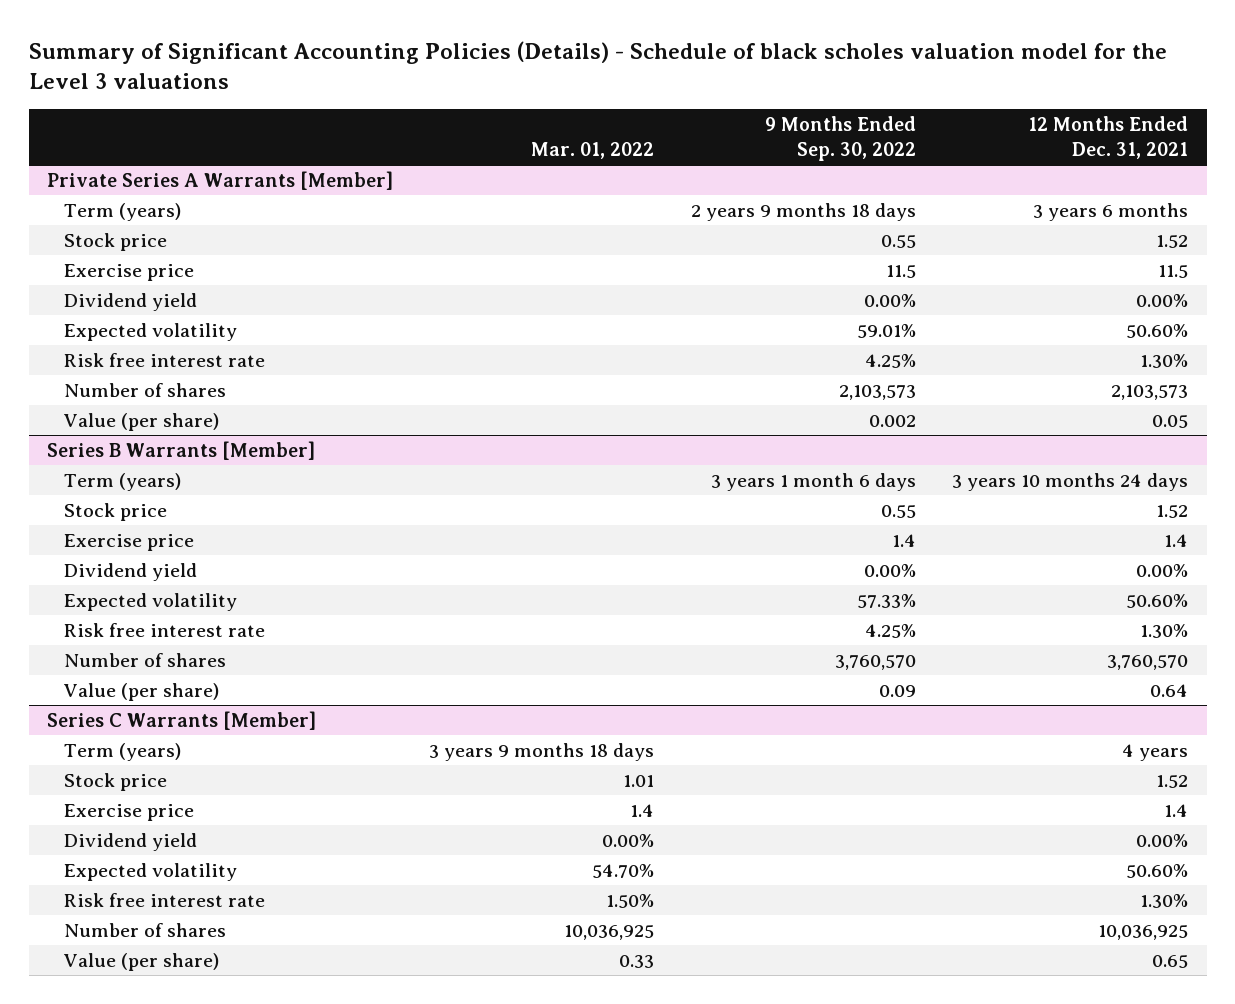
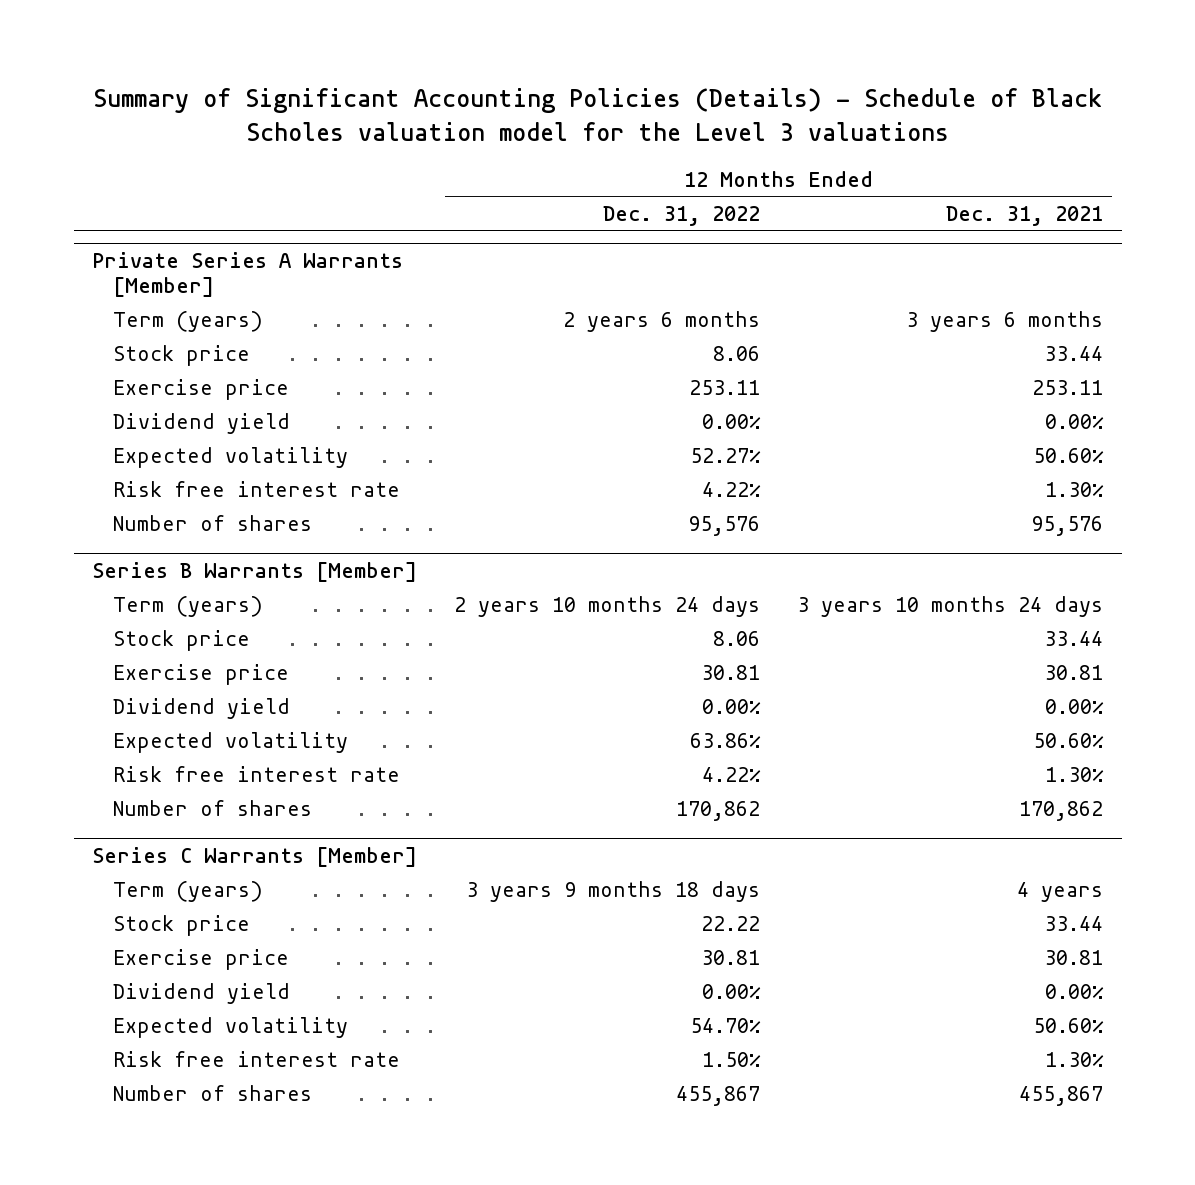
[28,41,1167,90] Summary of Significant Accounting Policies (Details) - Schedule of black scholes valuation model for the Level 3 valuations -> [92,88,1102,141] Summary of Significant Accounting Policies (Details) - Schedule of Black Scholes valuation model for the Level 3 valuations
[531,141,655,159] Mar. 01, 2022 -> none
[764,115,916,161] 9 Months Ended Sep. 30, 2022 -> none
none -> [603,205,761,226] Dec. 31, 2022
[1156,234,1189,248] 1.52 -> [1044,346,1104,362] 33.44
[1158,264,1189,278] 11.5 -> [1032,380,1104,396] 253.11
[63,412,220,431] Value (per share) -> none
[1111,384,1189,400] 2,103,573 -> [1031,516,1104,537] 95,576
[1156,504,1189,518] 1.52 -> [1044,631,1104,647] 33.44
[1164,533,1189,547] 1.4 -> [1044,665,1104,681] 30.81
[63,682,220,701] Value (per share) -> none
[1107,654,1189,670] 3,760,570 -> [1019,801,1104,822] 170,862
[1156,774,1189,788] 1.52 -> [1044,916,1104,932] 33.44
[1164,803,1189,817] 1.4 -> [1044,950,1104,966] 30.81
[63,952,220,971] Value (per share) -> none
[1098,924,1189,940] 10,036,925 -> [1019,1086,1104,1107] 455,867

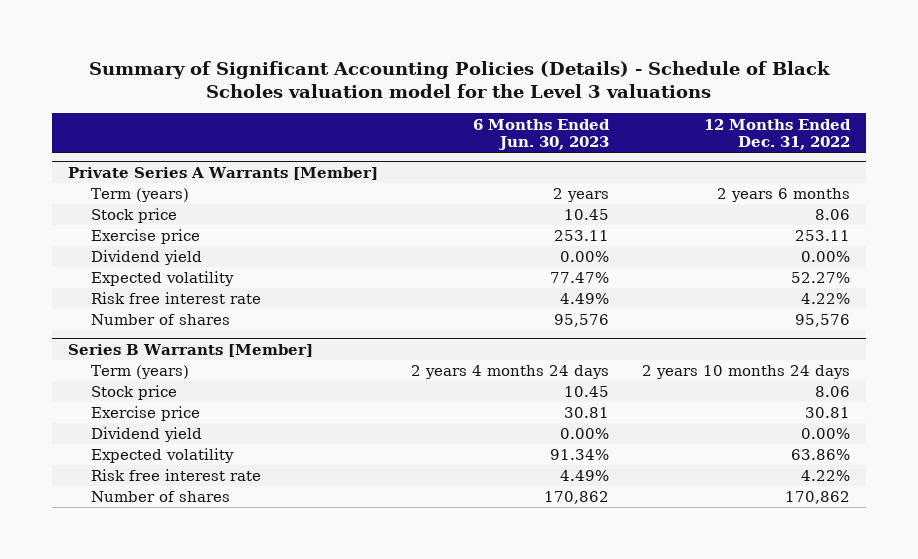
[946,205,1104,226] Dec. 31, 2021 -> none
none -> [472,118,610,151] 6 Months Ended Jun. 30, 2023
[92,847,418,868] Series C Warrants [Member] -> none
[113,881,264,903] Term (years) -> none
[113,915,251,937] Stock price -> none
[113,949,290,971] Exercise price -> none
[113,983,291,1005] Dividend yield -> none
[113,1017,349,1039] Expected volatility -> none
[113,1051,401,1068] Risk free interest rate -> none
[113,1085,313,1102] Number of shares -> none

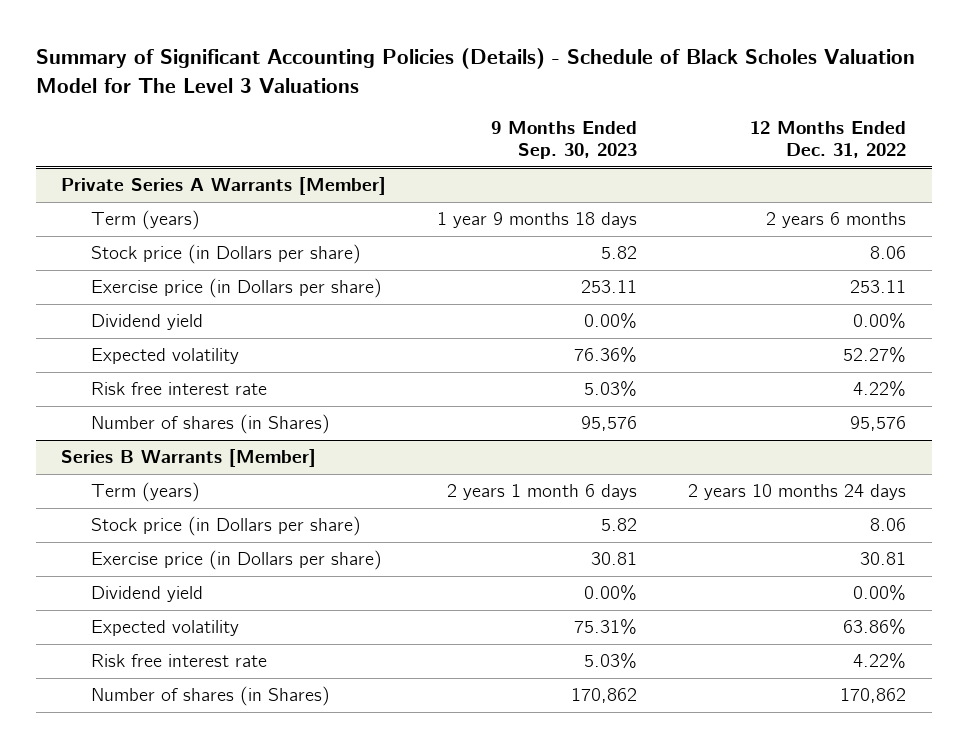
[88,61,830,99] Summary of Significant Accounting Policies (Details) - Schedule of Black Scholes valuation model for the Level 3 valuations -> [35,48,915,93] Summary of Significant Accounting Policies (Details) - Schedule of Black Scholes Valuation Model for The Level 3 Valuations
[472,118,610,151] 6 Months Ended Jun. 30, 2023 -> none
none -> [491,121,638,160] 9 Months Ended Sep. 30, 2023
[91,208,178,224] Stock price -> [90,244,361,265] Stock price (in Dollars per share)
[91,229,201,245] Exercise price -> [90,278,382,299] Exercise price (in Dollars per share)
[91,314,231,326] Number of shares -> [90,414,330,435] Number of shares (in Shares)
[91,385,178,401] Stock price -> [90,516,361,537] Stock price (in Dollars per share)
[91,406,201,422] Exercise price -> [90,550,382,571] Exercise price (in Dollars per share)
[91,491,231,503] Number of shares -> [90,686,330,707] Number of shares (in Shares)

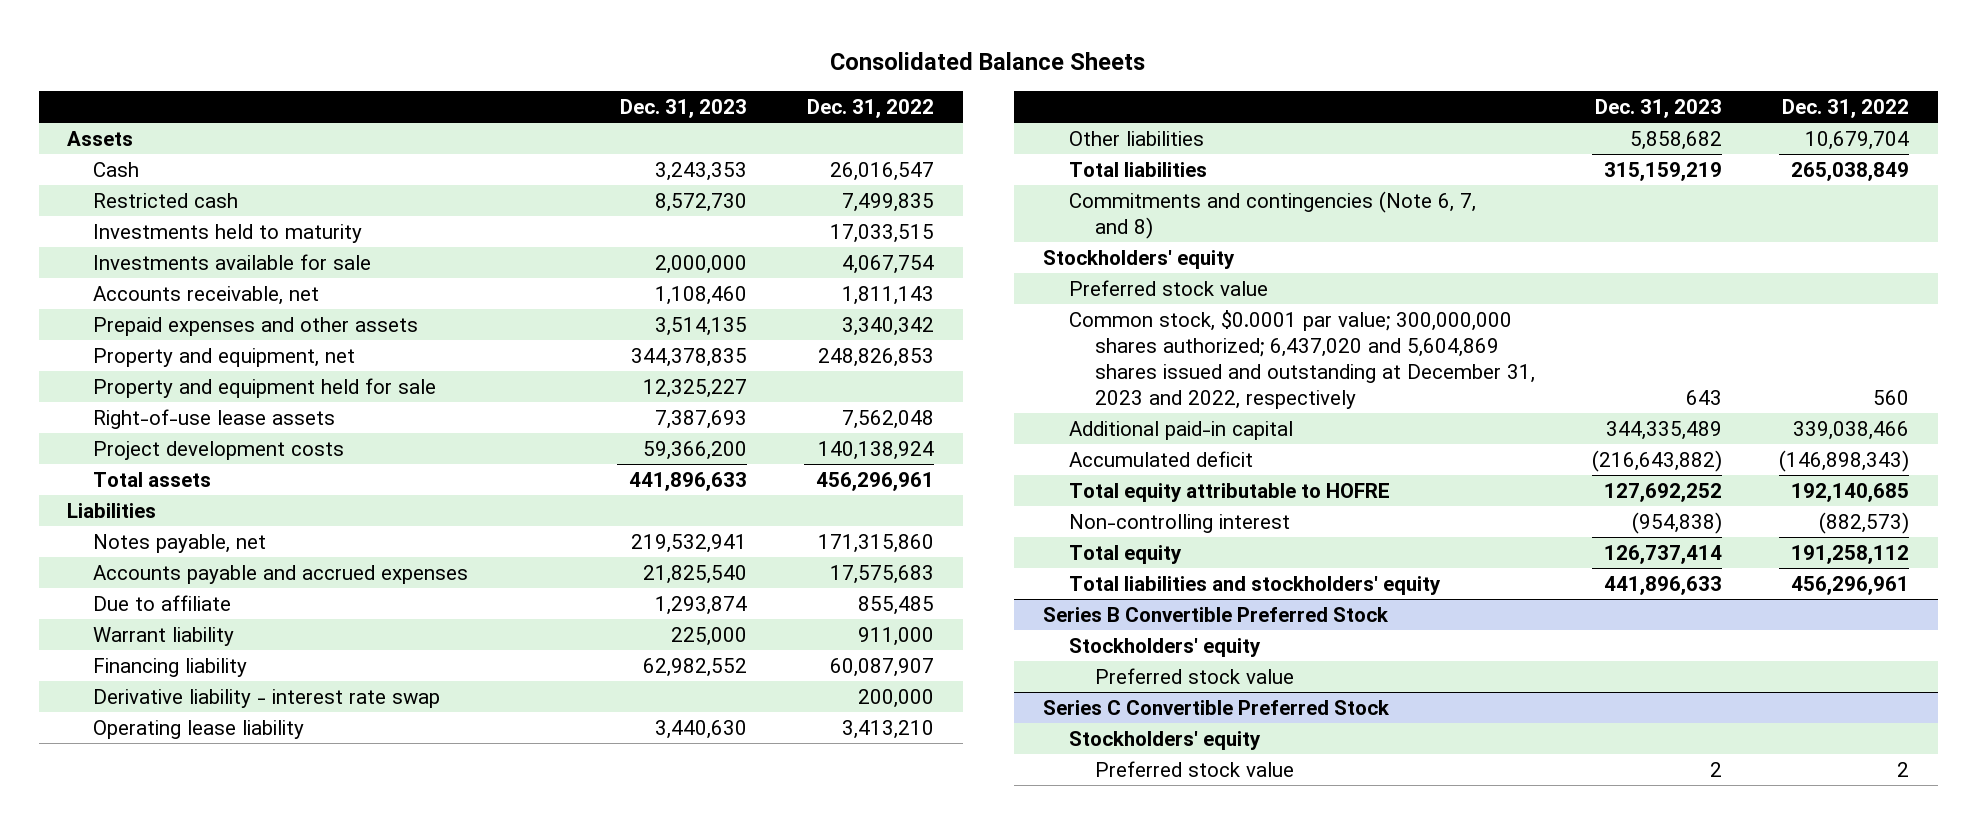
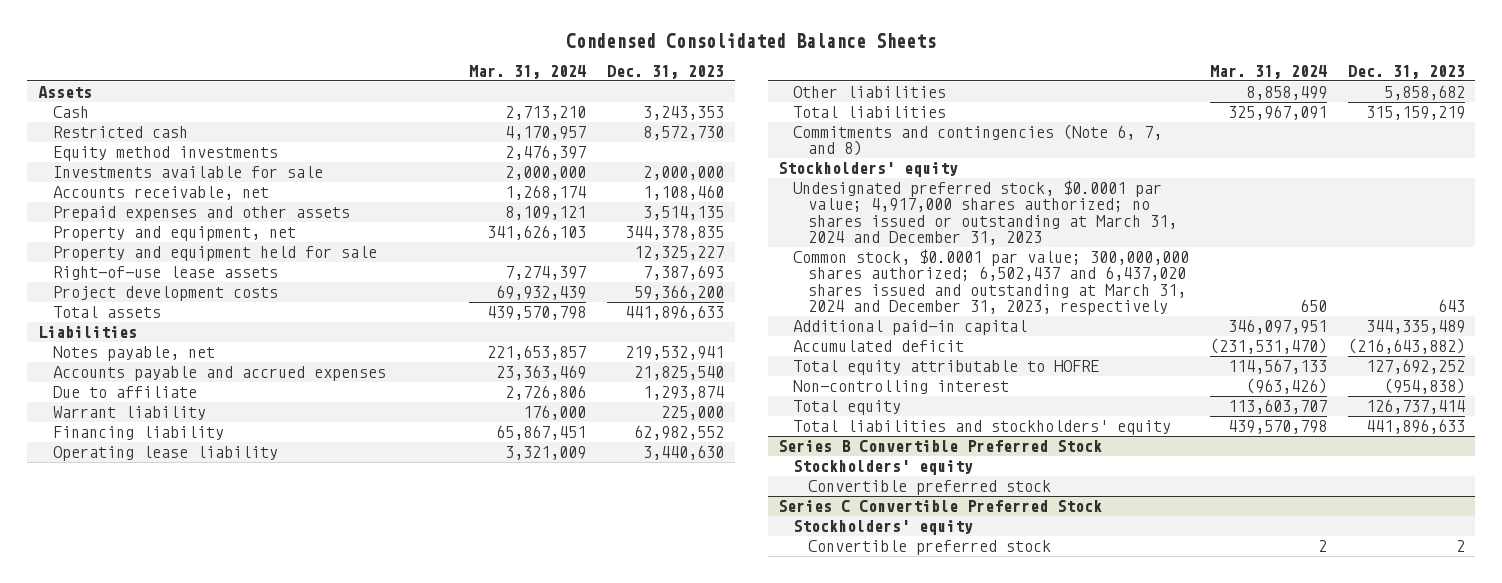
[830,52,1146,71] Consolidated Balance Sheets -> [566,32,937,48] Condensed Consolidated Balance Sheets
[806,98,934,118] Dec. 31, 2022 -> none
none -> [469,65,587,80] Mar. 31, 2024
[93,223,363,243] Investments held to maturity -> none
none -> [52,145,278,161] Equity method investments
[93,688,441,708] Derivative liability - interest rate swap -> none
[1068,279,1268,296] Preferred stock value -> none
none -> [792,179,1177,246] Undesignated preferred stock, $0.0001 par value; 4,917,000 shares authorized; no shares issued or outstanding at March 31, 2024 and December 31, 2023
[1068,309,1535,410] Common stock, $0.0001 par value; 300,000,000 shares authorized; 6,437,020 and 5,604,869 shares issued and outstanding at December 31, 2023 and 2022, respectively -> [792,248,1189,316] Common stock, $0.0001 par value; 300,000,000 shares authorized; 6,502,437 and 6,437,020 shares issued and outstanding at March 31, 2024 and December 31, 2023, respectively
[1094,667,1294,684] Preferred stock value -> [807,479,1051,495] Convertible preferred stock
[1094,760,1294,777] Preferred stock value -> [807,539,1051,555] Convertible preferred stock

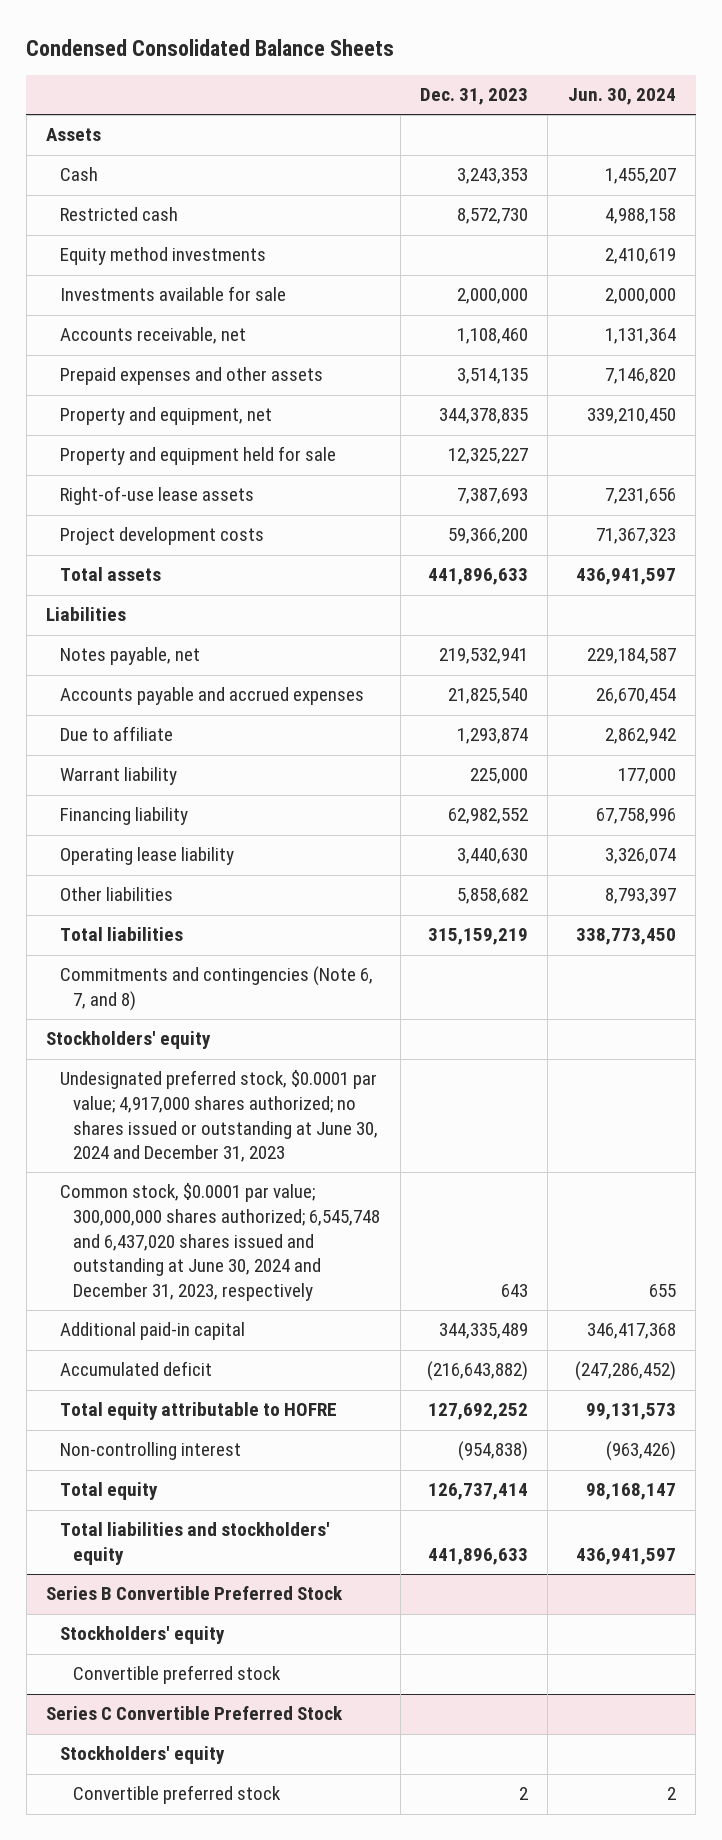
[469,65,587,80] Mar. 31, 2024 -> none
none -> [567,88,676,106] Jun. 30, 2024
[792,179,1177,246] Undesignated preferred stock, $0.0001 par value; 4,917,000 shares authorized; no shares issued or outstanding at March 31, 2024 and December 31, 2023 -> [59,1070,379,1163] Undesignated preferred stock, $0.0001 par value; 4,917,000 shares authorized; no shares issued or outstanding at June 30, 2024 and December 31, 2023
[792,248,1189,316] Common stock, $0.0001 par value; 300,000,000 shares authorized; 6,502,437 and 6,437,020 shares issued and outstanding at March 31, 2024 and December 31, 2023, respectively -> [59,1183,381,1302] Common stock, $0.0001 par value; 300,000,000 shares authorized; 6,545,748 and 6,437,020 shares issued and outstanding at June 30, 2024 and December 31, 2023, respectively

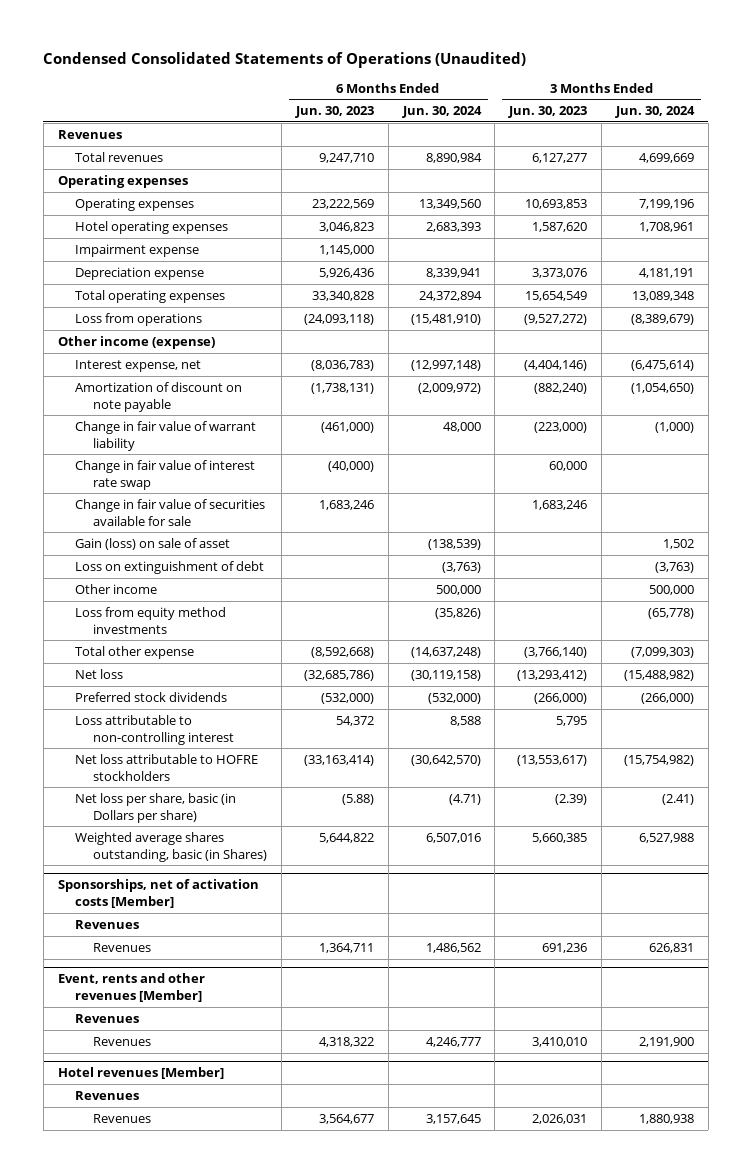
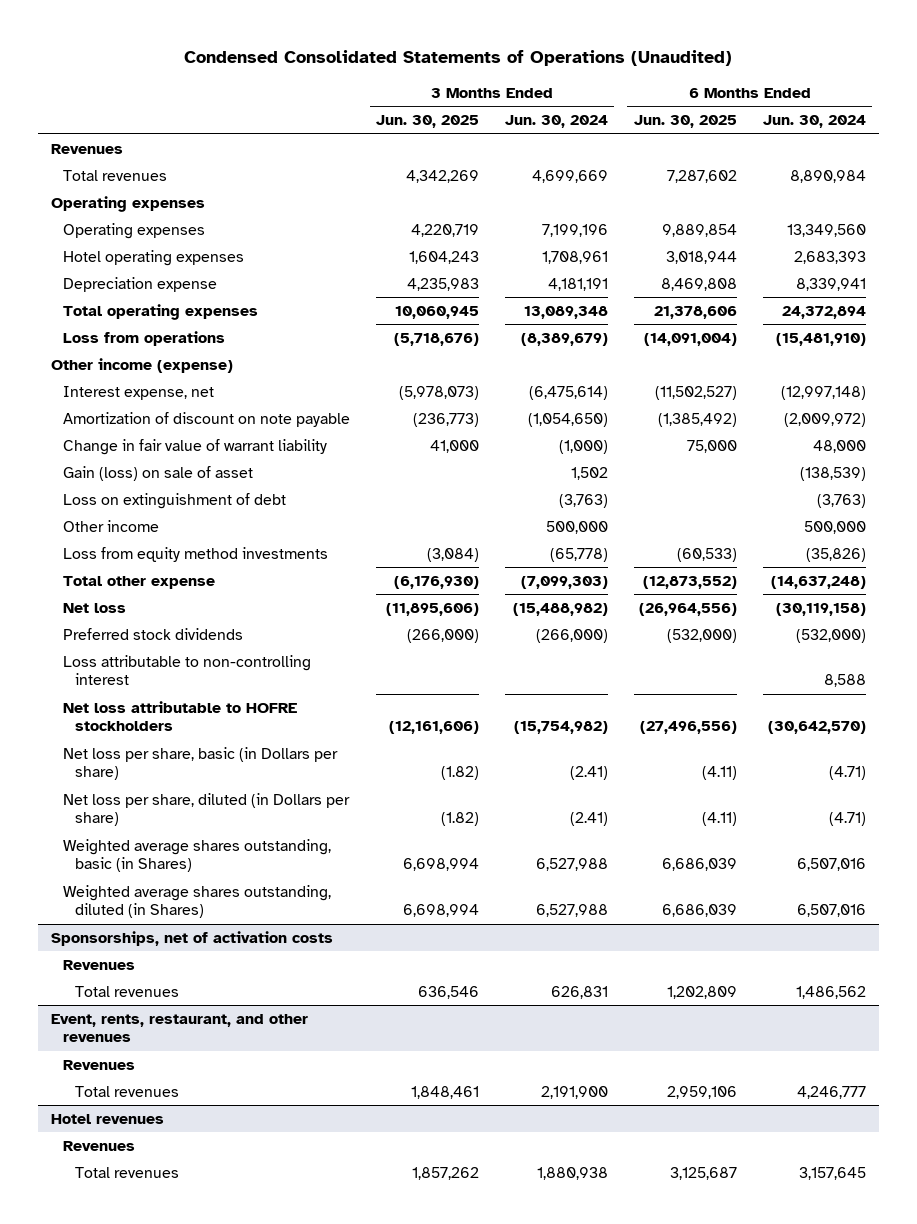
[294,106,374,119] Jun. 30, 2023 -> none
[508,106,588,119] Jun. 30, 2023 -> none
none -> [375,115,479,129] Jun. 30, 2025
none -> [633,115,737,129] Jun. 30, 2025
[75,243,200,257] Impairment expense -> none
[75,459,256,490] Change in fair value of interest rate swap -> none
[75,498,266,526] Change in fair value of securities available for sale -> none
none -> [63,793,351,827] Net loss per share, diluted (in Dollars per share)
none -> [63,885,332,919] Weighted average shares outstanding, diluted (in Shares)
[57,879,259,909] Sponsorships, net of activation costs [Member] -> [51,931,334,947] Sponsorships, net of activation costs
[92,942,151,952] Revenues -> [74,986,179,998] Total revenues
[57,973,205,1003] Event, rents and other revenues [Member] -> [51,1014,309,1043] Event, rents, restaurant, and other revenues
[92,1036,151,1046] Revenues -> [74,1086,179,1098] Total revenues
[57,1067,224,1080] Hotel revenues [Member] -> [51,1114,165,1125] Hotel revenues
[92,1113,151,1123] Revenues -> [74,1167,179,1179] Total revenues

